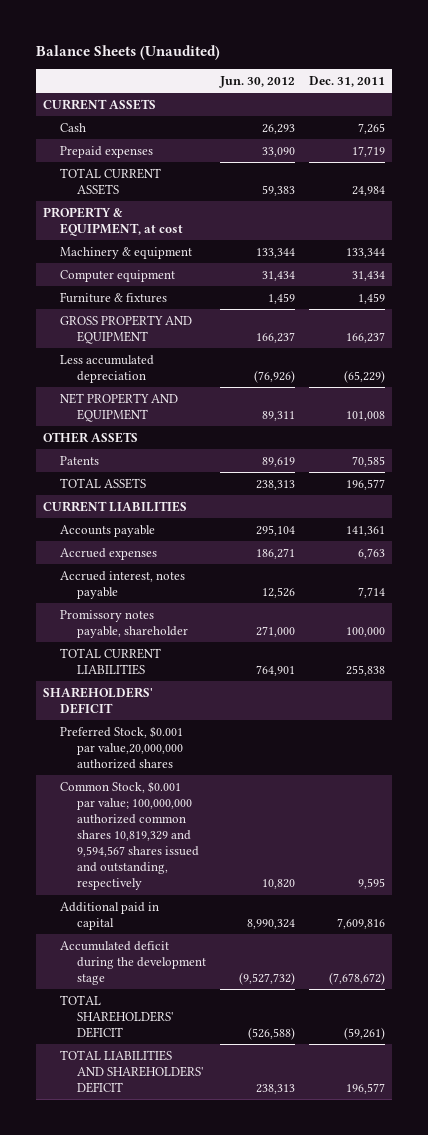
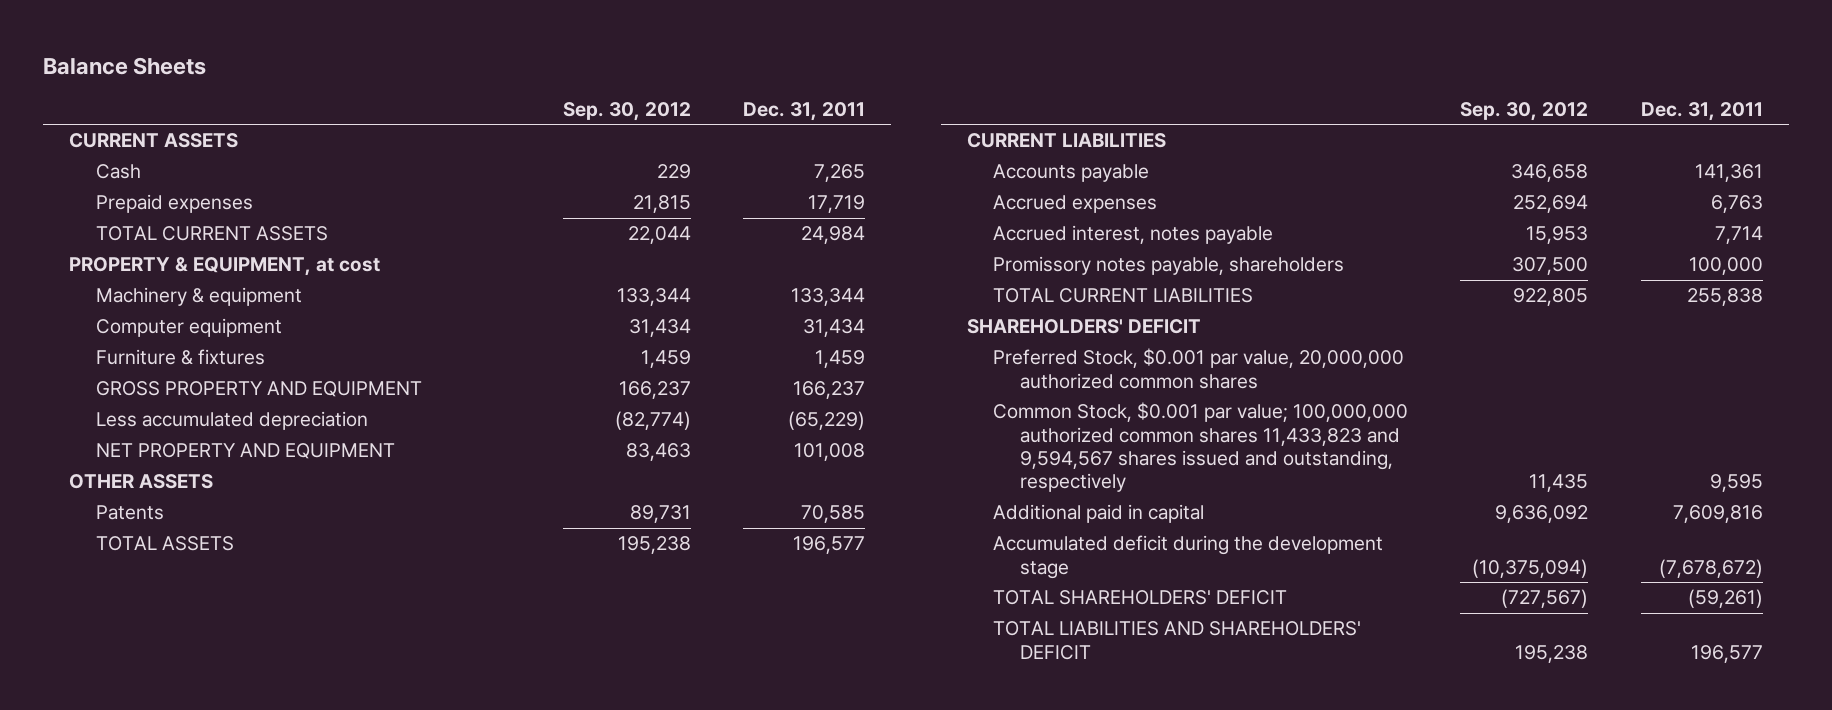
[36,45,221,61] Balance Sheets (Unaudited) -> [43,56,207,75] Balance Sheets
[218,75,295,88] Jun. 30, 2012 -> none
none -> [563,102,692,122] Sep. 30, 2012
[59,609,188,638] Promissory notes payable, shareholder -> [993,256,1345,276] Promissory notes payable, shareholders
[59,725,183,769] Preferred Stock, $0.001 par value,20,000,000 authorized shares -> [993,348,1405,389] Preferred Stock, $0.001 par value, 20,000,000 authorized common shares
[59,780,199,891] Common Stock, $0.001 par value; 100,000,000 authorized common shares 10,819,329 and 9,594,567 shares issued and outstanding, respectively -> [993,402,1409,493] Common Stock, $0.001 par value; 100,000,000 authorized common shares 11,433,823 and 9,594,567 shares issued and outstanding, respectively

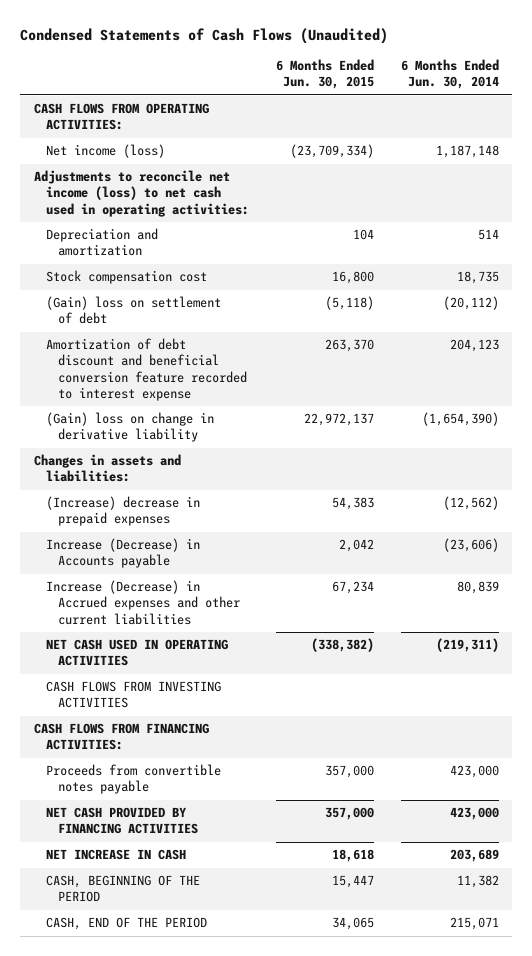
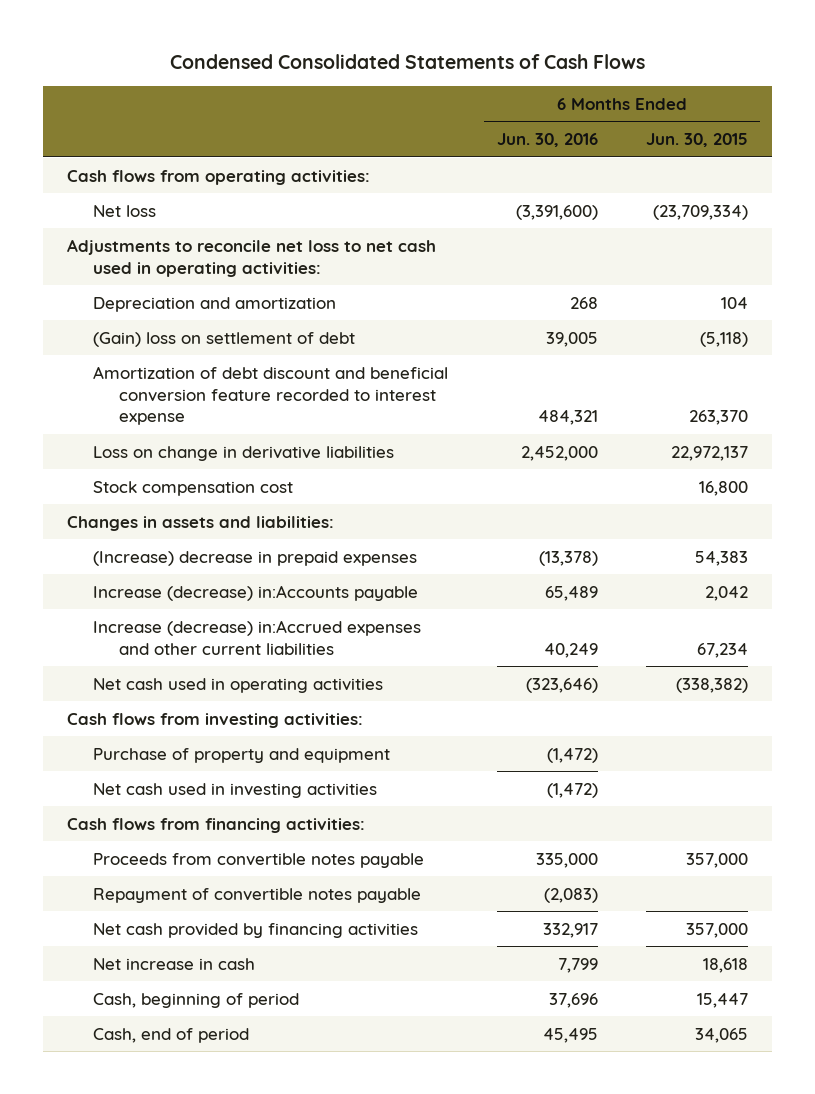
[20,28,389,45] Condensed Statements of Cash Flows (Unaudited) -> [169,54,645,70] Condensed Consolidated Statements of Cash Flows
[400,59,499,90] 6 Months Ended Jun. 30, 2014 -> none
none -> [496,132,598,147] Jun. 30, 2016
[33,103,209,131] CASH FLOWS FROM OPERATING ACTIVITIES: -> [67,169,371,185] Cash flows from operating activities:
[45,144,165,159] Net income (loss) -> [93,204,157,217] Net loss
[33,170,249,217] Adjustments to reconcile net income (loss) to net cash used in operating activities: -> [67,238,437,277] Adjustments to reconcile net loss to net cash used in operating activities:
[45,412,214,443] (Gain) loss on change in derivative liability -> [93,445,395,461] Loss on change in derivative liabilities
[45,270,207,285] Stock compensation cost -> [93,480,294,496] Stock compensation cost
[45,538,200,569] Increase (Decrease) in Accounts payable -> [93,584,419,601] Increase (decrease) in:Accounts payable
[45,580,241,625] Increase (Decrease) in Accrued expenses and other current liabilities -> [93,619,422,655] Increase (decrease) in:Accrued expenses and other current liabilities
[45,639,228,667] NET CASH USED IN OPERATING ACTIVITIES -> [93,677,384,693] Net cash used in operating activities
none -> [67,712,364,728] Cash flows from investing activities:
none -> [93,747,391,763] Purchase of property and equipment
[45,681,221,709] CASH FLOWS FROM INVESTING ACTIVITIES -> [93,782,378,798] Net cash used in investing activities
[33,723,209,751] CASH FLOWS FROM FINANCING ACTIVITIES: -> [67,817,366,833] Cash flows from financing activities:
none -> [93,887,422,903] Repayment of convertible notes payable
[45,807,199,835] NET CASH PROVIDED BY FINANCING ACTIVITIES -> [93,922,419,938] Net cash provided by financing activities
[45,849,186,861] NET INCREASE IN CASH -> [93,957,256,970] Net increase in cash
[45,875,200,903] CASH, BEGINNING OF THE PERIOD -> [93,992,300,1008] Cash, beginning of period
[45,917,207,931] CASH, END OF THE PERIOD -> [93,1027,250,1043] Cash, end of period

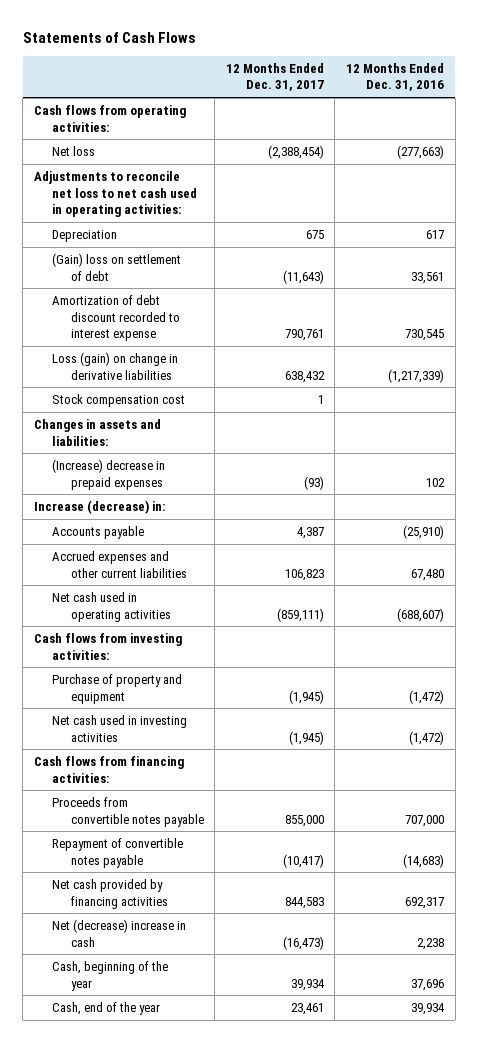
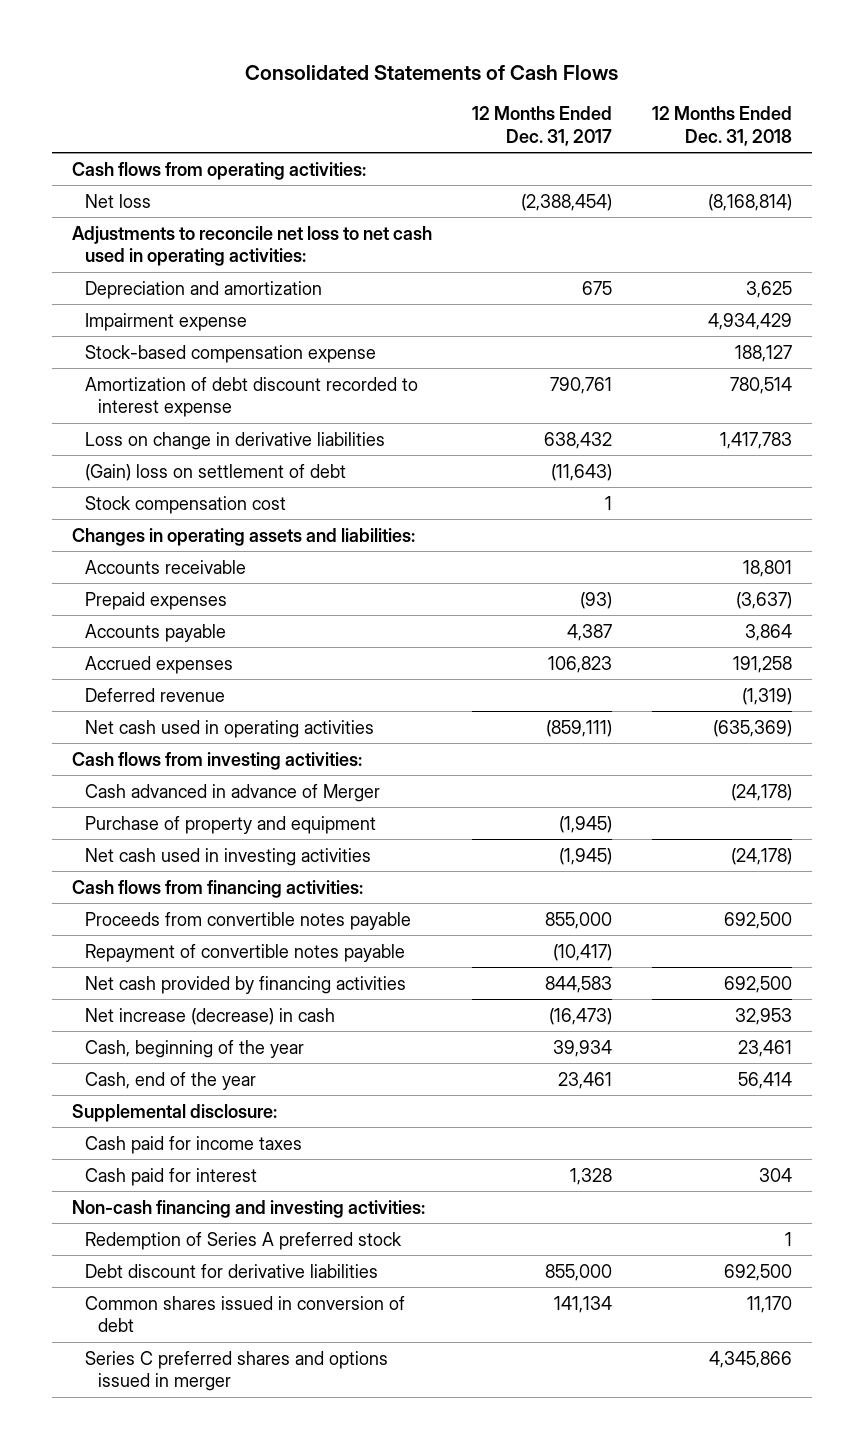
[22,31,196,43] Statements of Cash Flows -> [245,64,619,80] Consolidated Statements of Cash Flows
[345,62,444,92] 12 Months Ended Dec. 31, 2016 -> none
none -> [652,105,793,146] 12 Months Ended Dec. 31, 2018
[52,230,118,243] Depreciation -> [84,280,322,299] Depreciation and amortization
none -> [84,312,247,331] Impairment expense
none -> [84,344,376,363] Stock-based compensation expense
[52,352,179,380] Loss (gain) on change in derivative liabilities -> [84,431,385,450] Loss on change in derivative liabilities
[52,253,182,281] (Gain) loss on settlement of debt -> [84,463,346,481] (Gain) loss on settlement of debt
[33,500,165,515] Increase (decrease) in: -> none
[33,419,161,446] Changes in assets and liabilities: -> [71,527,415,546] Changes in operating assets and liabilities:
none -> [84,559,246,574] Accounts receivable
[52,459,166,490] (Increase) decrease in prepaid expenses -> [84,591,227,610] Prepaid expenses
[52,551,187,578] Accrued expenses and other current liabilities -> [84,655,233,674] Accrued expenses
none -> [84,687,225,702] Deferred revenue
none -> [84,783,380,802] Cash advanced in advance of Merger
[52,919,187,947] Net (decrease) increase in cash -> [84,1007,335,1025] Net increase (decrease) in cash
none -> [71,1103,277,1122] Supplemental disclosure:
none -> [84,1135,302,1154] Cash paid for income taxes
none -> [84,1167,257,1186] Cash paid for interest
none -> [71,1199,425,1218] Non-cash financing and investing activities:
none -> [84,1231,402,1250] Redemption of Series A preferred stock
none -> [84,1263,378,1278] Debt discount for derivative liabilities
none -> [84,1295,405,1333] Common shares issued in conversion of debt
none -> [84,1350,388,1392] Series C preferred shares and options issued in merger

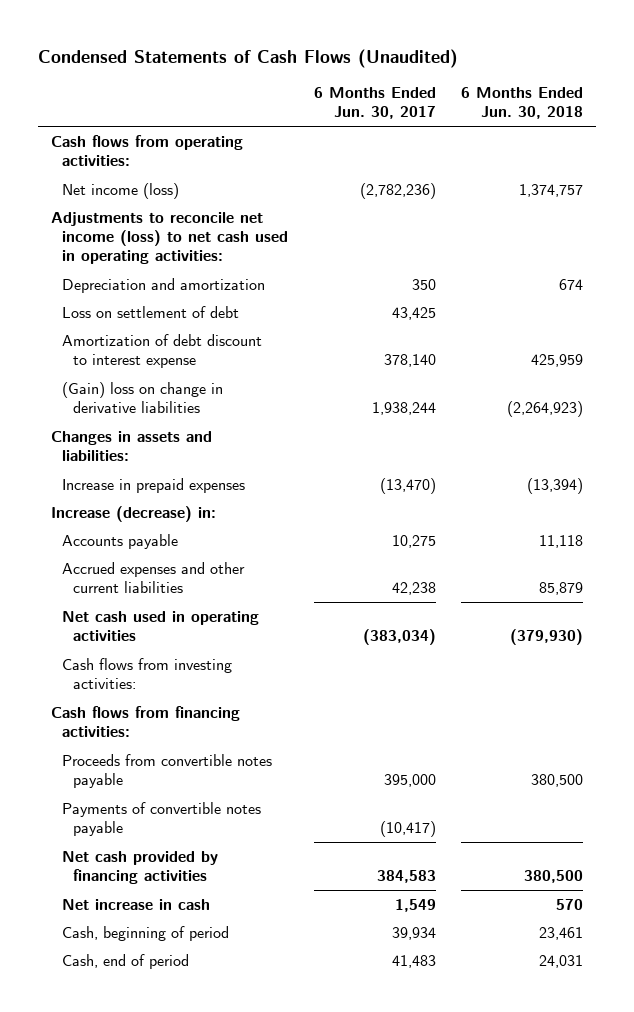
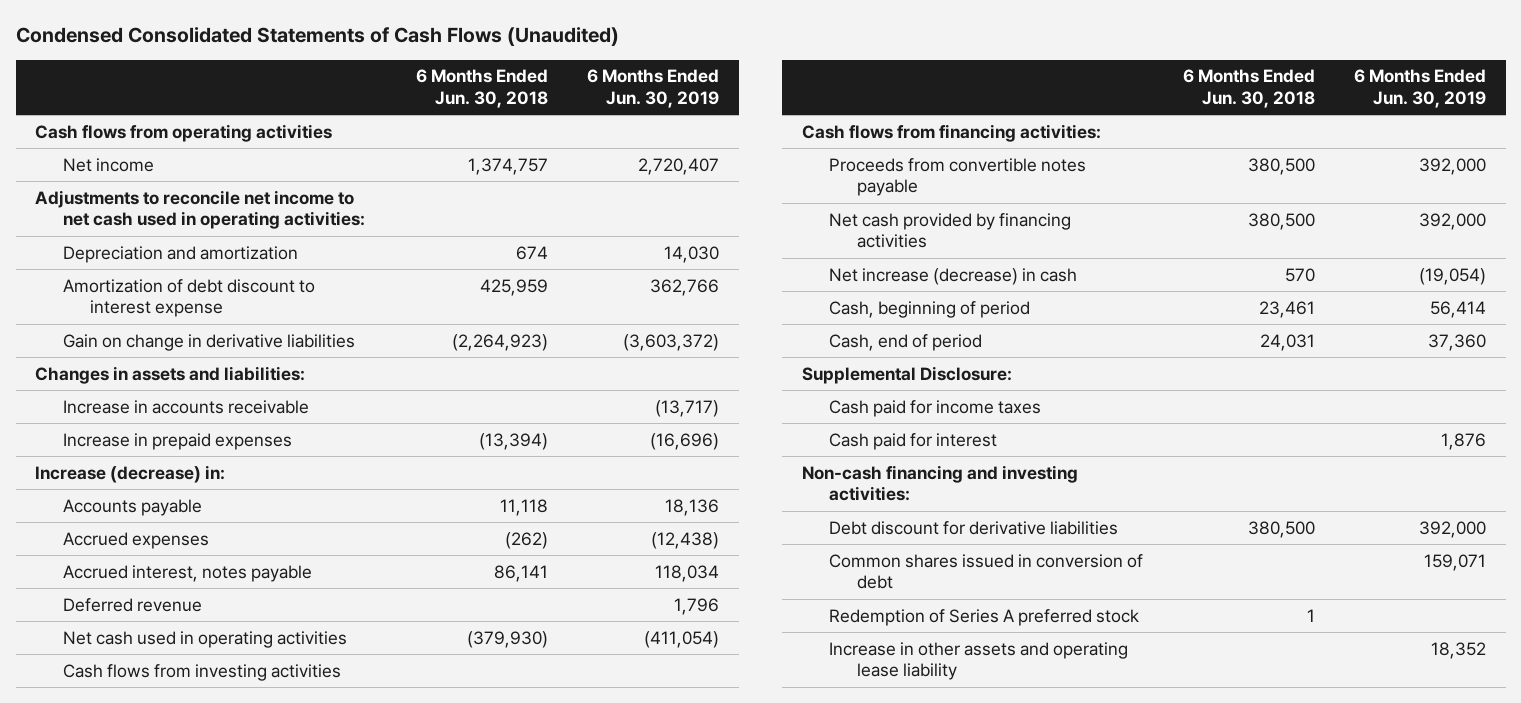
[37,48,458,68] Condensed Statements of Cash Flows (Unaudited) -> [15,27,619,47] Condensed Consolidated Statements of Cash Flows (Unaudited)
[313,87,436,120] 6 Months Ended Jun. 30, 2017 -> none
none -> [587,69,720,109] 6 Months Ended Jun. 30, 2019
[50,134,243,166] Cash flows from operating activities: -> [35,123,333,142] Cash flows from operating activities
[61,182,179,199] Net income (loss) -> [62,157,154,172] Net income
[50,211,288,265] Adjustments to reconcile net income (loss) to net cash used in operating activities: -> [35,189,365,230] Adjustments to reconcile net income to net cash used in operating activities:
[61,305,239,318] Loss on settlement of debt -> none
[61,381,223,413] (Gain) loss on change in derivative liabilities -> [62,333,355,351] Gain on change in derivative liabilities
none -> [62,399,309,414] Increase in accounts receivable
[61,561,245,593] Accrued expenses and other current liabilities -> [62,531,209,549] Accrued expenses
[539,581,584,595] 85,879 -> [504,531,548,549] (262)
none -> [62,564,312,582] Accrued interest, notes payable
none -> [62,597,202,612] Deferred revenue
[61,657,232,689] Cash flows from investing activities: -> [62,663,341,681] Cash flows from investing activities
[61,801,261,836] Payments of convertible notes payable -> none
[61,898,210,910] Net increase in cash -> [829,267,1078,285] Net increase (decrease) in cash
none -> [802,365,1013,384] Supplemental Disclosure:
none -> [829,399,1042,417] Cash paid for income taxes
none -> [829,432,998,450] Cash paid for interest
none -> [802,464,1079,502] Non-cash financing and investing activities:
none -> [829,520,1119,535] Debt discount for derivative liabilities
none -> [829,553,1144,590] Common shares issued in conversion of debt
none -> [829,608,1140,626] Redemption of Series A preferred stock
none -> [829,641,1129,681] Increase in other assets and operating lease liability

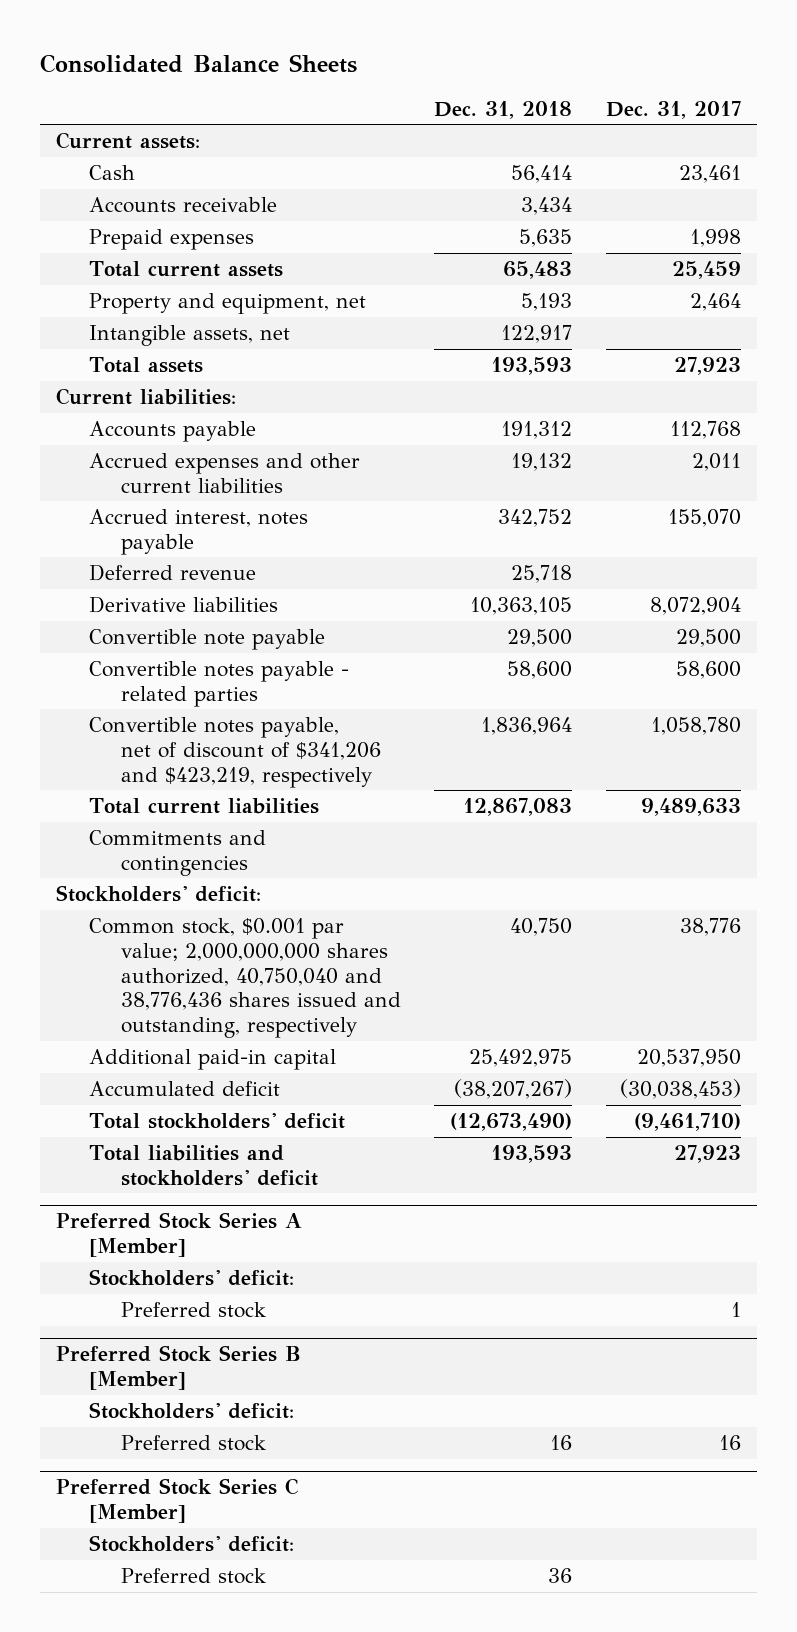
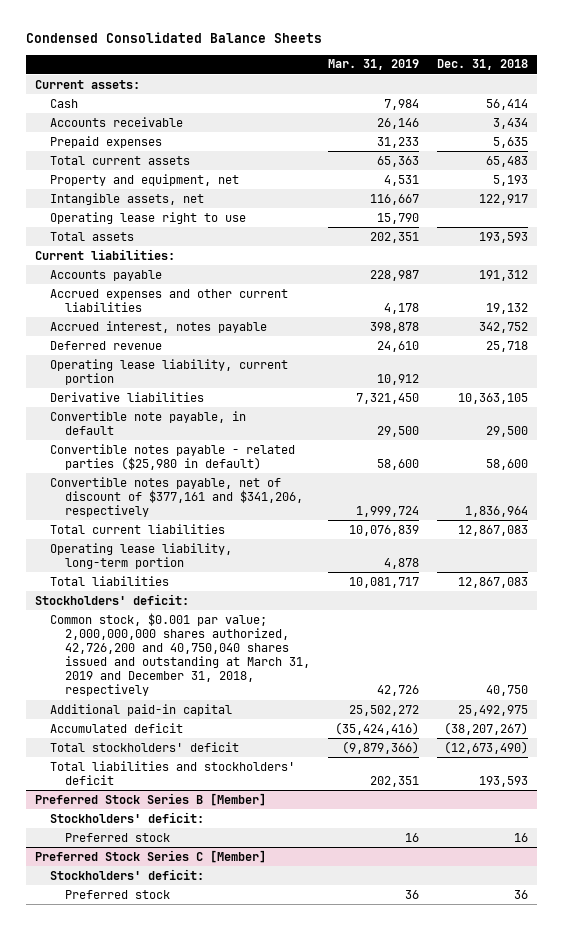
[39,53,357,73] Consolidated Balance Sheets -> [25,32,322,44] Condensed Consolidated Balance Sheets
[605,100,741,119] Dec. 31, 2017 -> none
none -> [328,59,420,71] Mar. 31, 2019
none -> [49,211,246,224] Operating lease right to use
none -> [49,358,288,385] Operating lease liability, current portion
[88,629,325,651] Convertible note payable -> [49,410,246,435] Convertible note payable, in default
[88,661,349,707] Convertible notes payable - related parties -> [49,443,295,470] Convertible notes payable - related parties ($25,980 in default)
[88,717,382,788] Convertible notes payable, net of discount of $341,206 and $423,219, respectively -> [49,476,303,517] Convertible notes payable, net of discount of $377,161 and $341,206, respectively
[88,830,266,876] Commitments and contingencies -> none
none -> [49,542,232,569] Operating lease liability, long-term portion
none -> [49,575,169,586] Total liabilities
[88,918,402,1039] Common stock, $0.001 par value; 2,000,000,000 shares authorized, 40,750,040 and 38,776,436 shares issued and outstanding, respectively -> [49,612,310,697] Common stock, $0.001 par value; 2,000,000,000 shares authorized, 42,726,200 and 40,750,040 shares issued and outstanding at March 31, 2019 and December 31, 2018, respectively
[56,1212,303,1258] Preferred Stock Series A [Member] -> none
[88,1269,294,1287] Stockholders' deficit: -> none
[121,1302,267,1319] Preferred stock -> none

